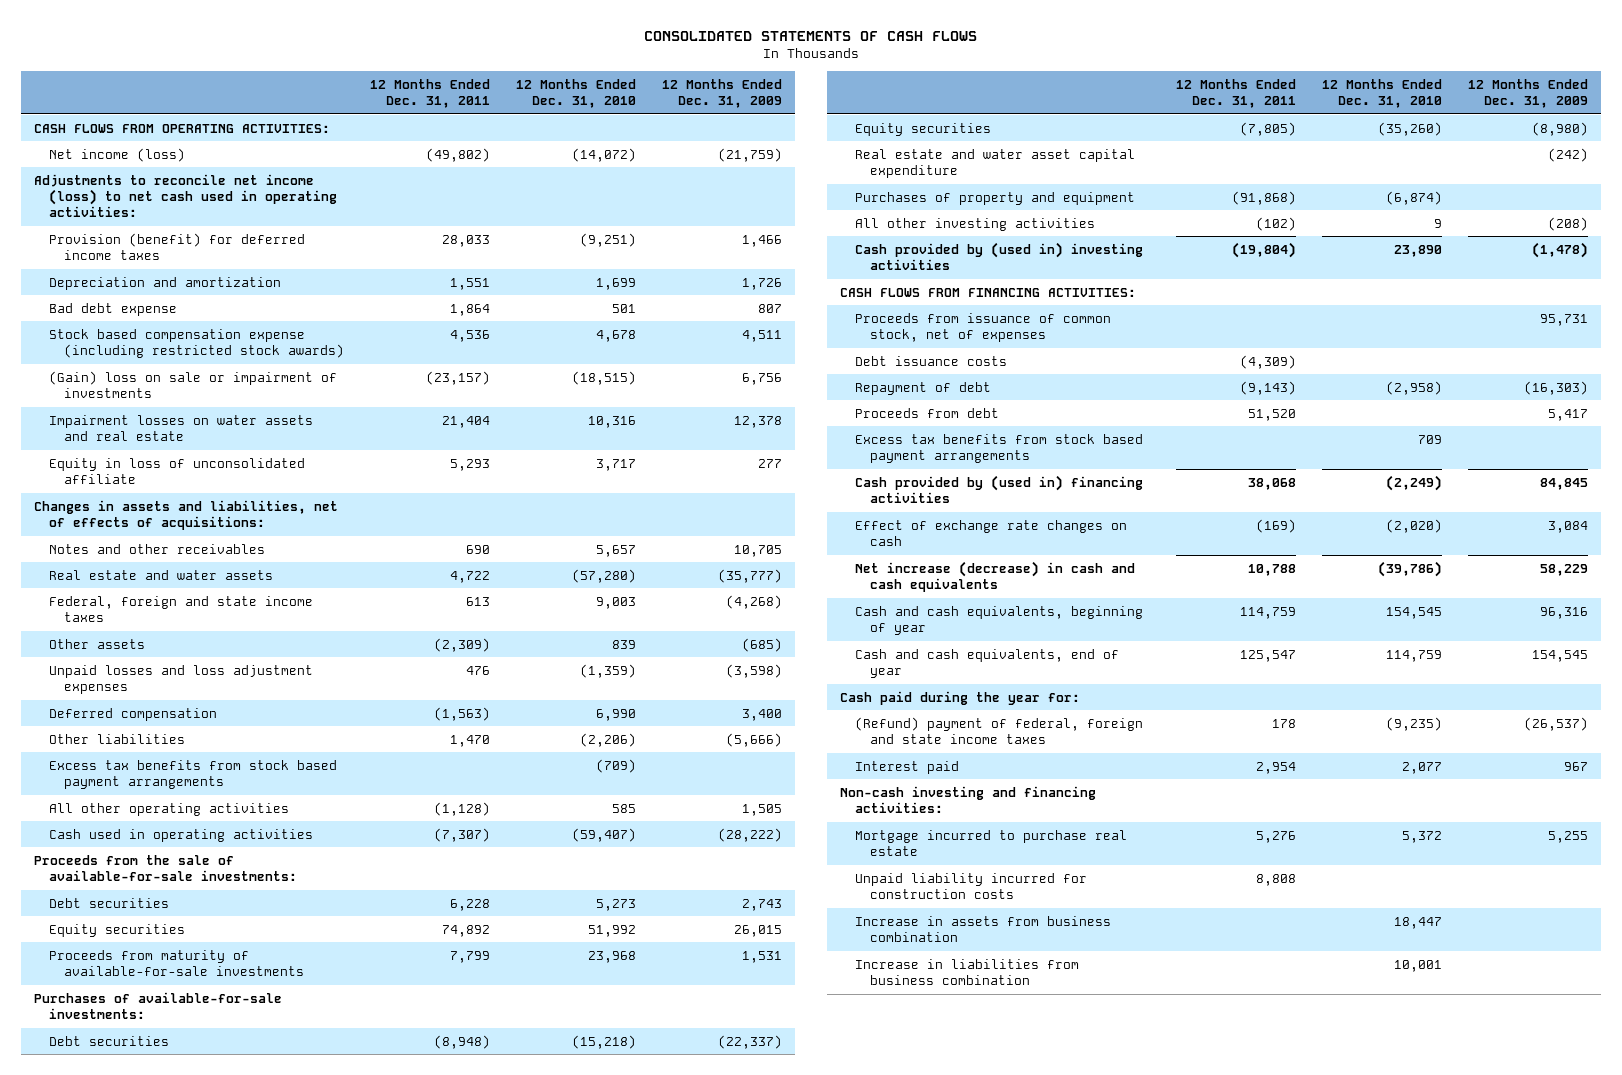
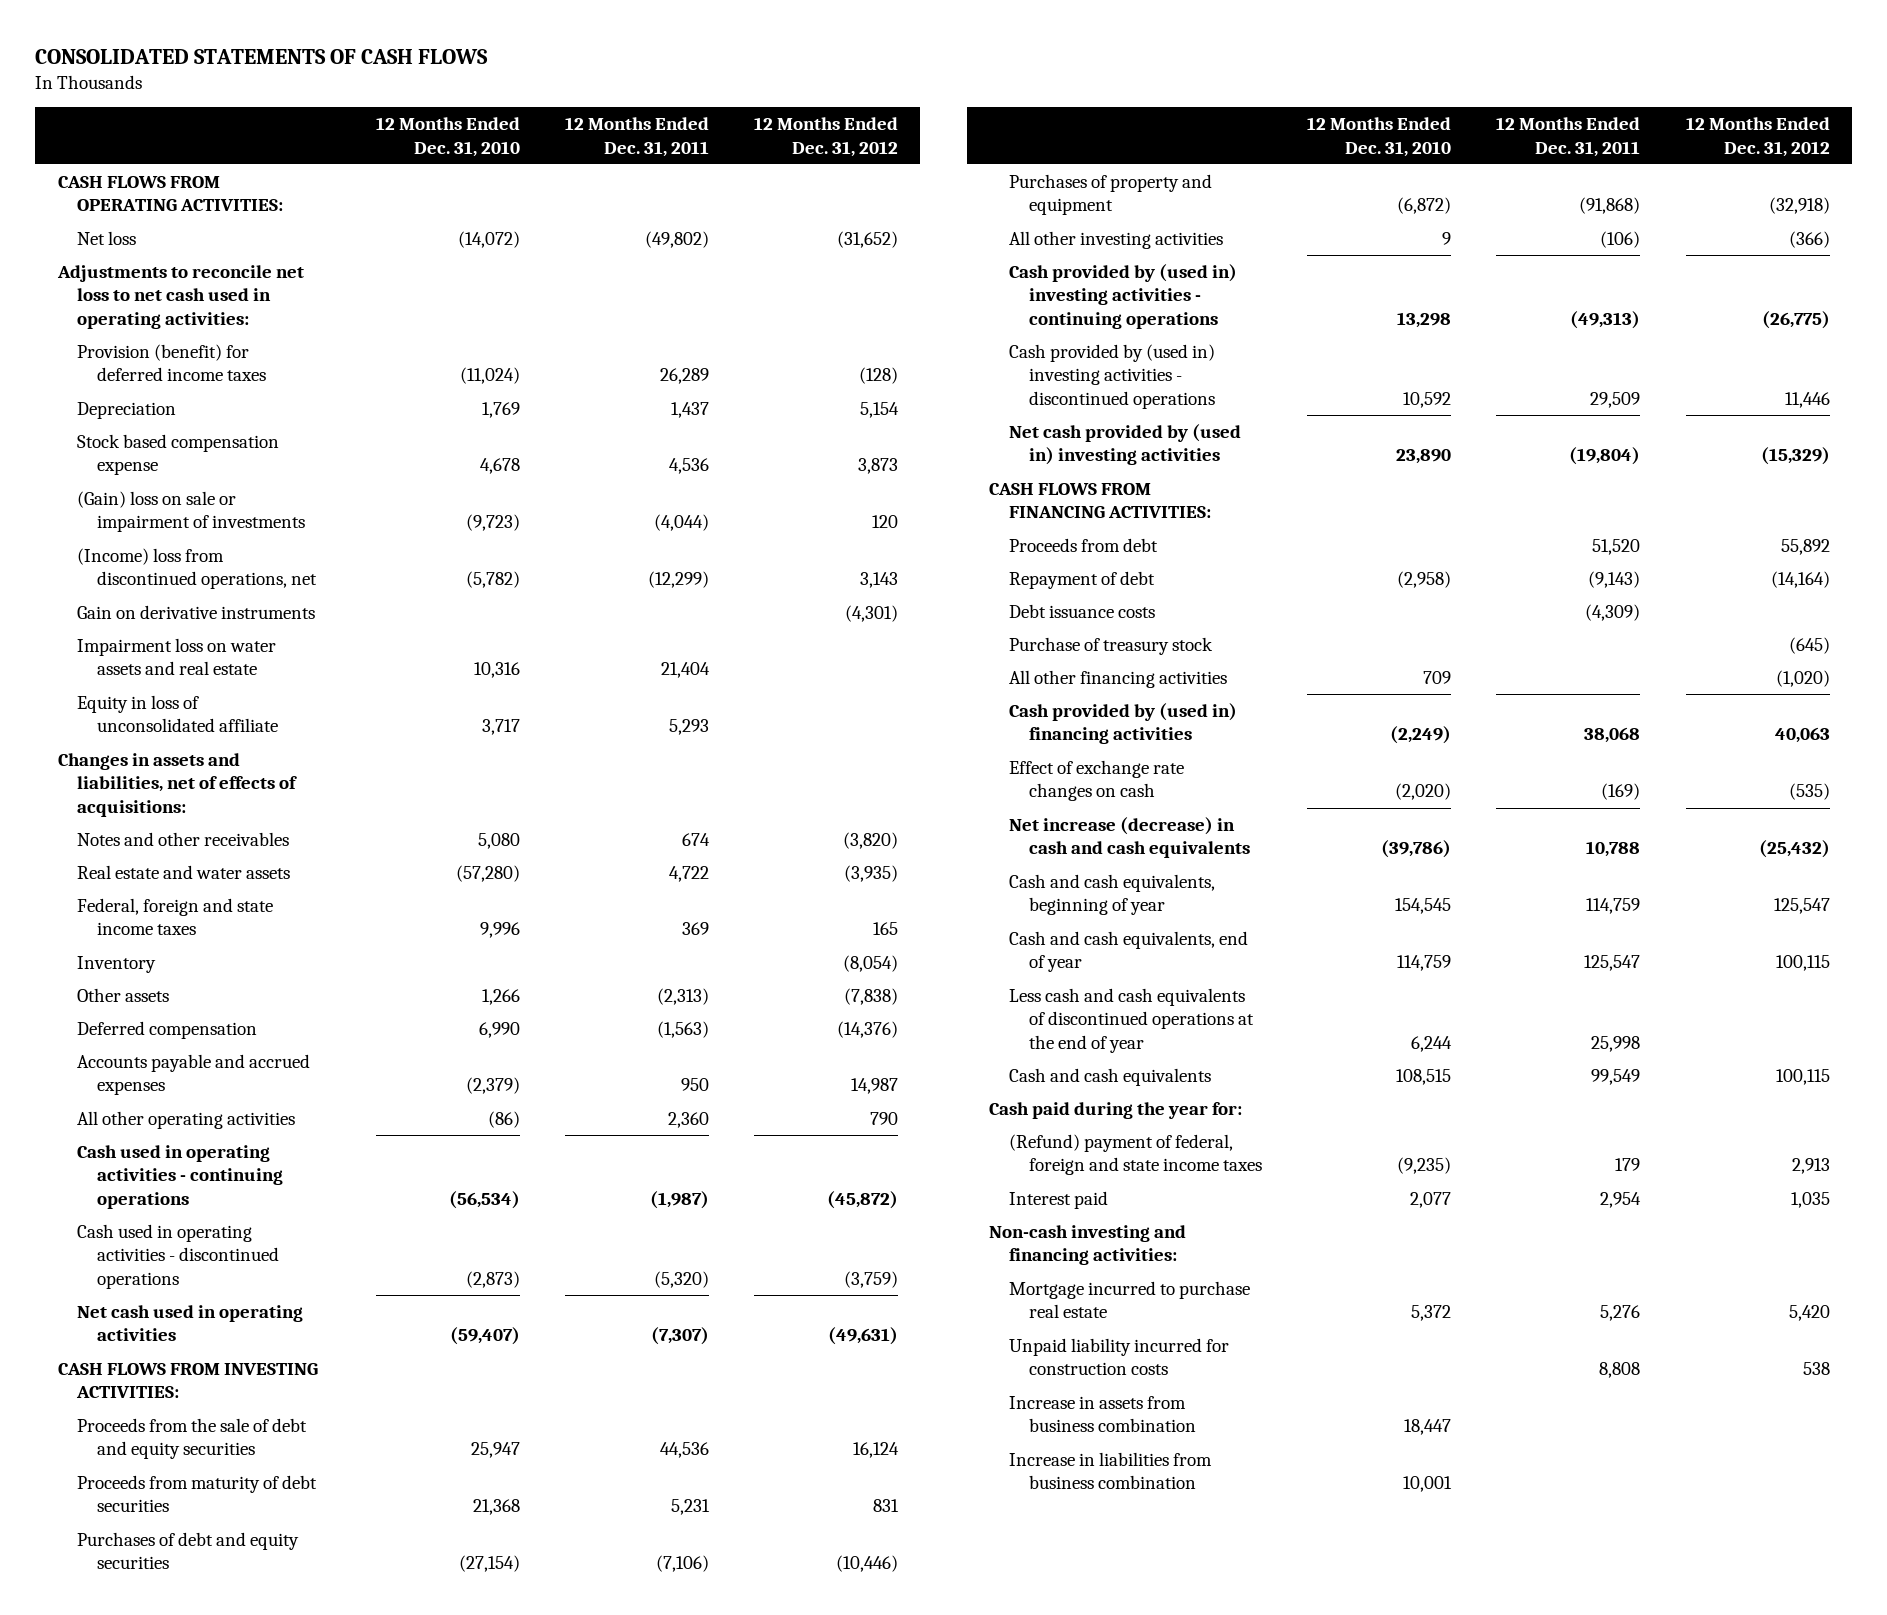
[661,78,782,109] 12 Months Ended Dec. 31, 2009 -> none
none -> [753,116,898,157] 12 Months Ended Dec. 31, 2012
[48,302,177,316] Bad debt expense -> none
[48,147,185,162] Net income (loss) -> [77,230,137,245] Net loss
[33,173,337,218] Adjustments to reconcile net income (loss) to net cash used in operating activities: -> [56,264,304,330] Adjustments to reconcile net loss to net cash used in operating activities:
[441,234,490,247] 28,033 -> [659,368,709,385] 26,289
[579,232,636,247] (9,251) -> [459,367,520,385] (11,024)
[48,276,281,290] Depreciation and amortization -> [77,401,177,419] Depreciation
[449,277,490,290] 1,551 -> [670,401,709,418] 1,437
[595,277,636,290] 1,699 -> [481,401,520,418] 1,769
[48,328,344,359] Stock based compensation expense (including restricted stock awards) -> [77,433,280,476] Stock based compensation expense
[425,370,490,385] (23,157) -> [653,514,709,532] (4,044)
[571,370,636,385] (18,515) -> [465,514,520,532] (9,723)
none -> [77,547,318,590] (Income) loss from discontinued operations, net
none -> [77,604,316,619] Gain on derivative instruments
[48,414,313,442] Impairment losses on water assets and real estate -> [77,637,277,676] Impairment loss on water assets and real estate
[465,544,490,554] 690 -> [681,832,710,846] 674
[595,544,636,557] 5,657 -> [477,832,520,849] 5,080
[48,664,313,695] Unpaid losses and loss adjustment expenses -> none
[465,596,490,606] 613 -> [681,922,709,936] 369
[595,596,636,609] 9,003 -> [479,922,520,939] 9,996
none -> [77,955,157,973] Inventory
[433,637,490,652] (2,309) -> [656,987,709,1005] (2,313)
[611,639,636,649] 839 -> [481,988,520,1005] 1,266
[48,733,185,744] Other liabilities -> none
[48,759,337,790] Excess tax benefits from stock based payment arrangements -> none
[33,854,297,882] Proceeds from the sale of available-for-sale investments: -> none
[48,923,185,937] Equity securities -> none
[33,991,282,1020] Purchases of available-for-sale investments: -> none
[854,122,991,136] Equity securities -> none
[854,148,1135,179] Real estate and water asset capital expenditure -> none
none -> [77,1053,311,1096] Accounts payable and accrued expenses
[433,801,490,816] (1,128) -> [667,1111,709,1128] 2,360
[611,803,636,813] 585 -> [487,1110,520,1128] (86)
none -> [77,1144,284,1210] Cash used in operating activities - continuing operations
none -> [77,1223,280,1290] Cash used in operating activities - discontinued operations
[48,828,313,842] Cash used in operating activities -> [77,1304,304,1342] Net cash used in operating activities
none -> [57,1362,318,1399] CASH FLOWS FROM INVESTING ACTIVITIES:
[48,897,169,908] Debt securities -> [77,1417,308,1460] Proceeds from the sale of debt and equity securities
[449,898,490,911] 6,228 -> [659,1442,709,1459] 44,536
[595,898,636,911] 5,273 -> [470,1442,520,1459] 25,947
[48,949,304,977] Proceeds from maturity of available-for-sale investments -> [77,1474,318,1513] Proceeds from maturity of debt securities
[449,950,490,963] 7,799 -> [670,1499,710,1516] 5,231
[587,950,636,963] 23,968 -> [472,1499,520,1516] 21,368
[48,1035,169,1046] Debt securities -> [77,1531,300,1570] Purchases of debt and equity securities
[433,1034,490,1049] (8,948) -> [655,1555,709,1573] (7,106)
[571,1034,636,1049] (15,218) -> [458,1555,520,1573] (27,154)
[1385,190,1442,205] (6,874) -> [1397,197,1452,215] (6,872)
[1255,216,1296,231] (102) -> [1600,230,1641,248] (106)
none -> [1009,263,1238,330] Cash provided by (used in) investing activities - continuing operations
none -> [1009,343,1216,410] Cash provided by (used in) investing activities - discontinued operations
[854,241,1143,271] Cash provided by (used in) investing activities -> [1009,423,1242,466] Net cash provided by (used in) investing activities
[854,312,1111,343] Proceeds from issuance of common stock, net of expenses -> none
[854,381,991,395] Repayment of debt -> [1009,570,1156,589] Repayment of debt
[854,355,1007,366] Debt issuance costs -> [1009,603,1156,618] Debt issuance costs
none -> [1009,636,1214,655] Purchase of treasury stock
[854,433,1143,464] Excess tax benefits from stock based payment arrangements -> [1009,669,1228,688] All other financing activities
none -> [1009,987,1255,1054] Less cash and cash equivalents of discontinued operations at the end of year
none -> [1009,1067,1212,1086] Cash and cash equivalents
[1271,718,1296,728] 178 -> [1615,1158,1641,1172] 179

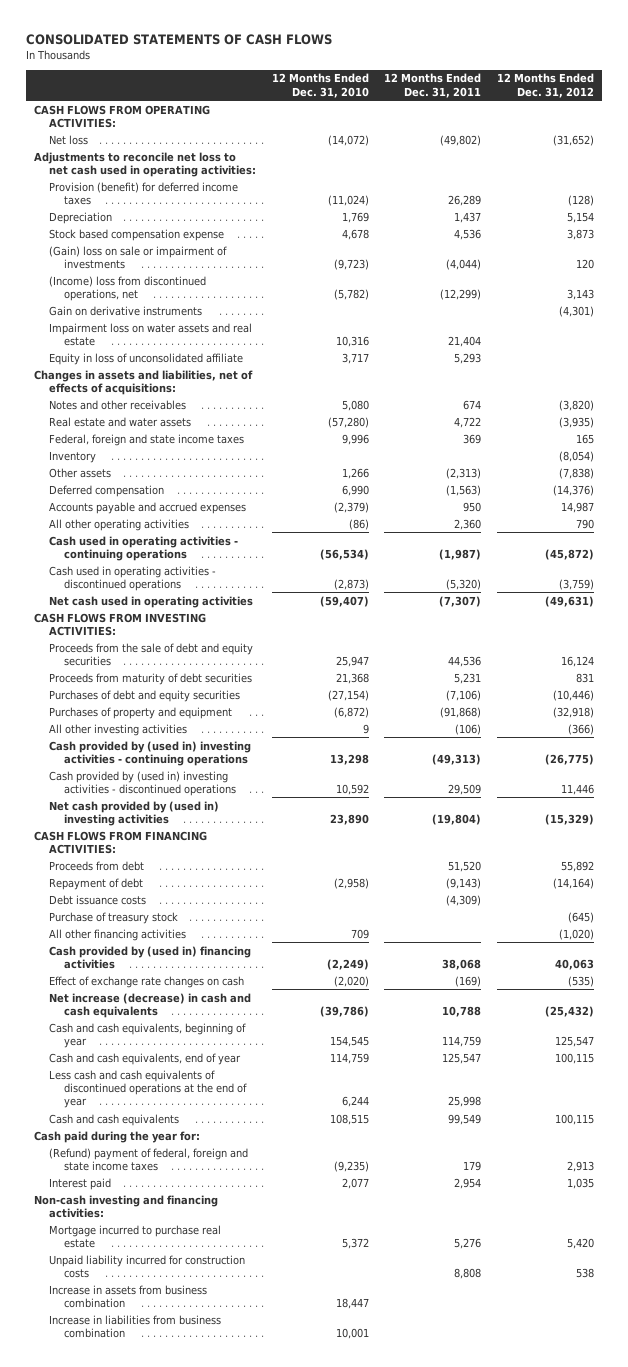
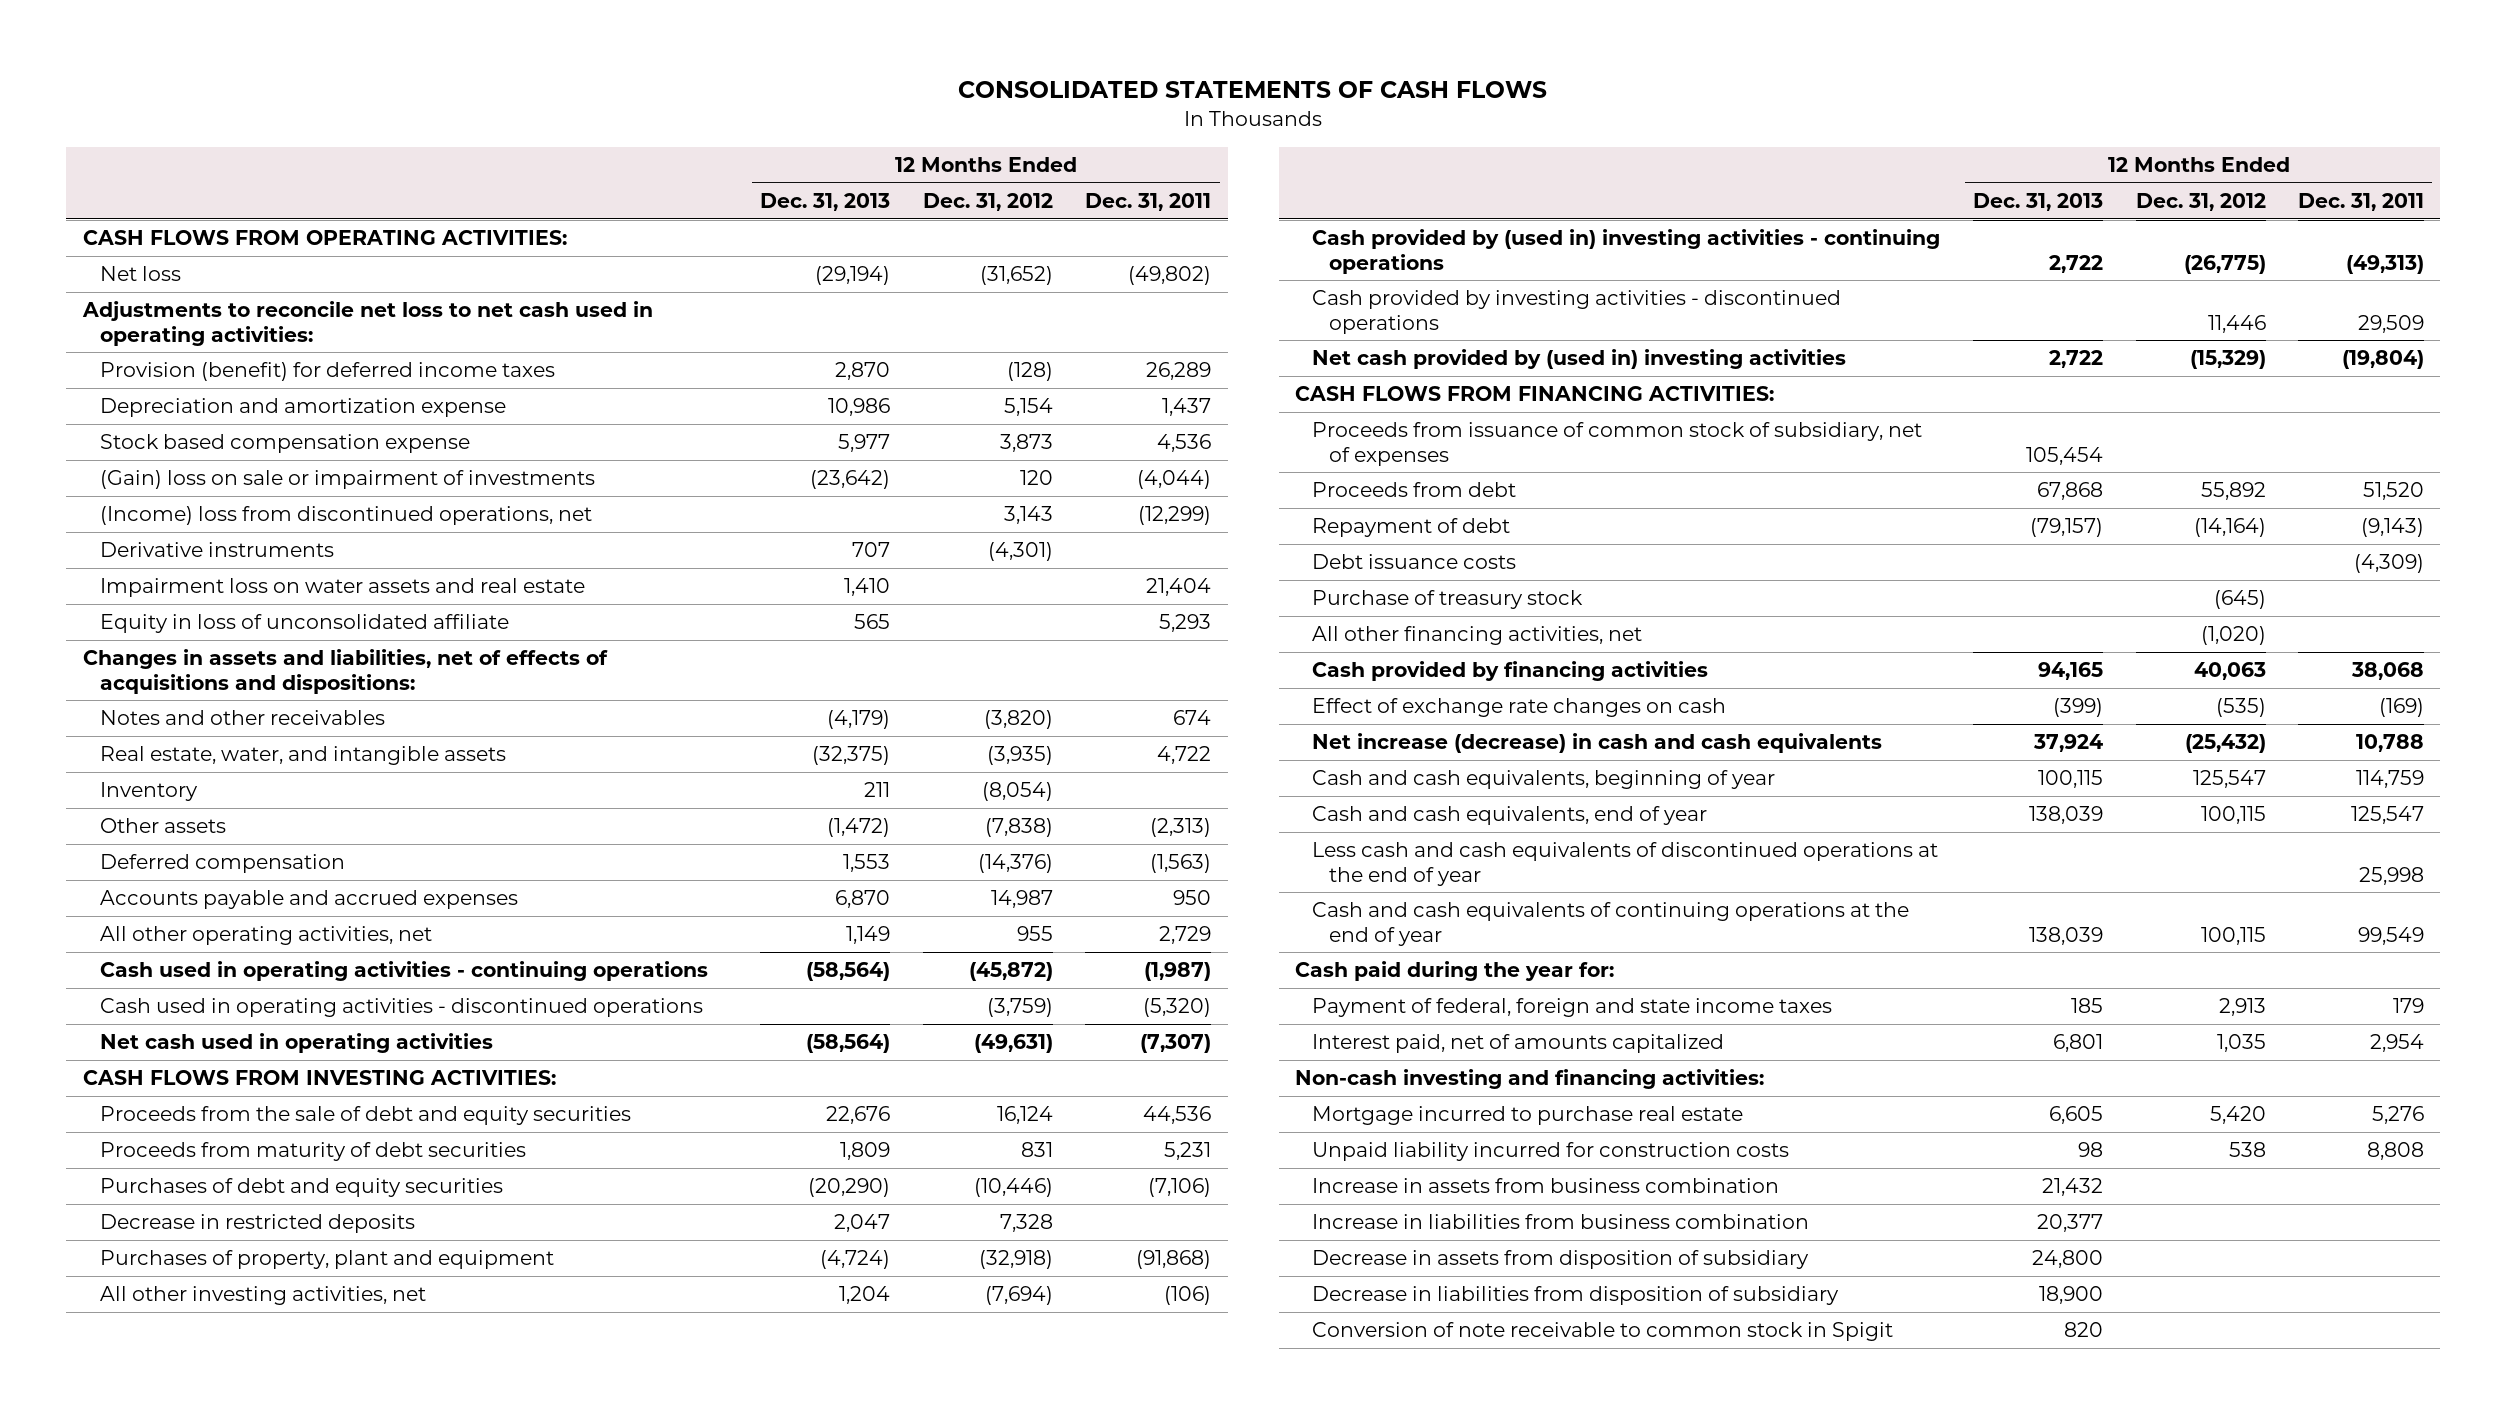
[271,73,369,98] 12 Months Ended Dec. 31, 2010 -> none
none -> [760,192,891,211] Dec. 31, 2013
[49,211,113,224] Depreciation -> [99,398,506,418] Depreciation and amortization expense
[49,305,203,316] Gain on derivative instruments -> [99,542,334,558] Derivative instruments
[33,369,253,396] Changes in assets and liabilities, net of effects of acquisitions: -> [82,649,608,694] Changes in assets and liabilities, net of effects of acquisitions and dispositions:
[49,433,245,446] Federal, foreign and state income taxes -> none
[49,416,192,427] Real estate and water assets -> [99,746,506,766] Real estate, water, and intangible assets
[49,518,190,531] All other operating activities -> [99,926,432,946] All other operating activities, net
[454,518,482,530] 2,360 -> [1159,926,1212,945] 2,729
[575,518,594,529] 790 -> [1016,926,1053,942] 955
none -> [99,1214,415,1234] Decrease in restricted deposits
[49,706,233,719] Purchases of property and equipment -> [99,1250,554,1270] Purchases of property, plant and equipment
[49,723,188,736] All other investing activities -> [99,1286,426,1306] All other investing activities, net
[567,723,594,735] (366) -> [984,1286,1053,1306] (7,694)
[49,770,237,797] Cash provided by (used in) investing activities - discontinued operations -> [1312,290,1842,334] Cash provided by investing activities - discontinued operations
none -> [1312,422,1923,466] Proceeds from issuance of common stock of subsidiary, net of expenses
[49,928,187,941] All other financing activities -> [1312,626,1643,646] All other financing activities, net
[49,945,252,970] Cash provided by (used in) financing activities -> [1312,661,1709,682] Cash provided by financing activities
[49,1113,180,1126] Cash and cash equivalents -> [1312,902,1910,946] Cash and cash equivalents of continuing operations at the end of year
[49,1147,249,1172] (Refund) payment of federal, foreign and state income taxes -> [1312,998,1833,1018] Payment of federal, foreign and state income taxes
[49,1177,112,1190] Interest paid -> [1312,1034,1725,1054] Interest paid, net of amounts capitalized
none -> [1312,1250,1810,1270] Decrease in assets from disposition of subsidiary
none -> [1312,1286,1840,1306] Decrease in liabilities from disposition of subsidiary
none -> [1312,1322,1894,1342] Conversion of note receivable to common stock in Spigit

